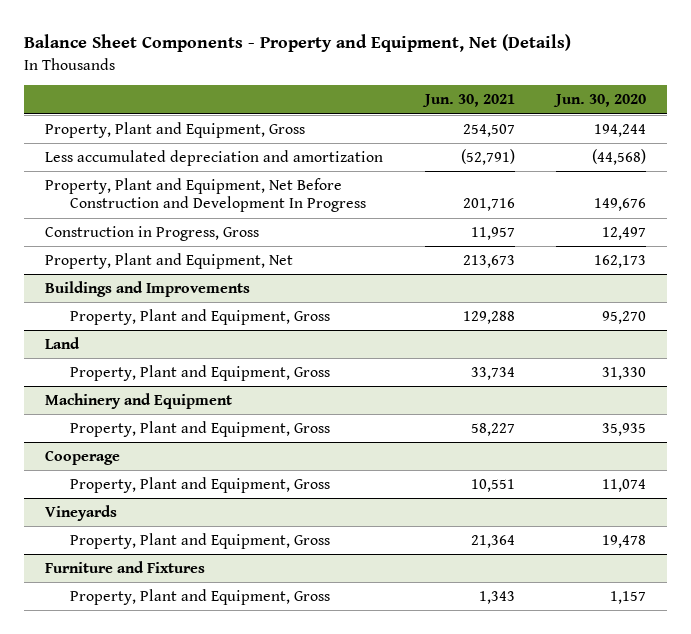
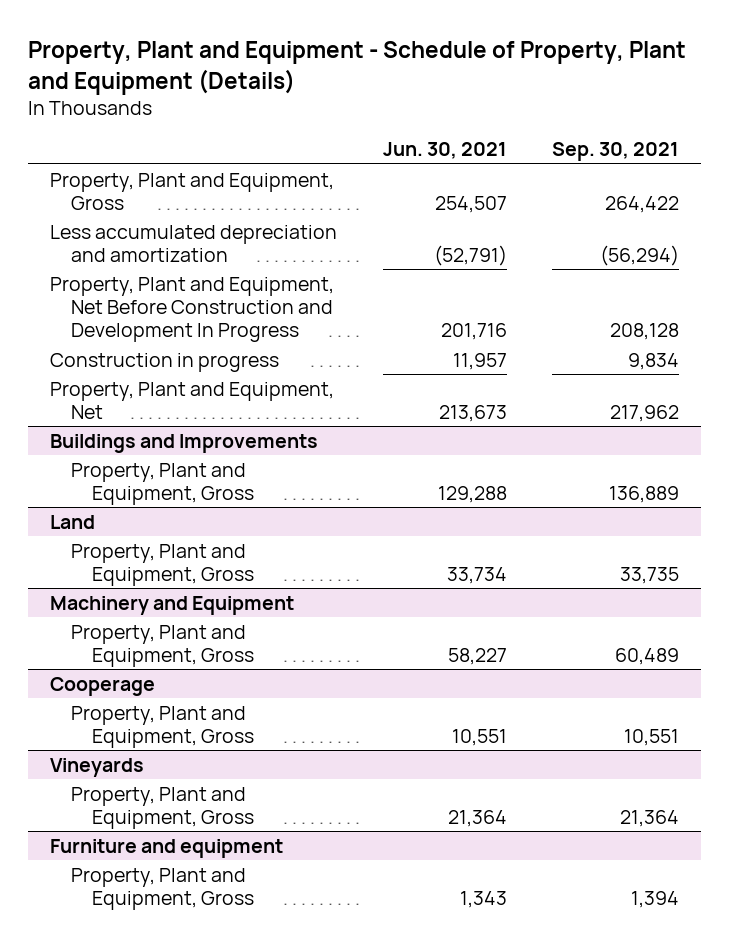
[24,34,572,53] Balance Sheet Components - Property and Equipment, Net (Details) -> [27,41,686,95] Property, Plant and Equipment - Schedule of Property, Plant and Equipment (Details)
[553,94,647,108] Jun. 30, 2020 -> none
none -> [551,142,679,162] Sep. 30, 2021
[44,225,259,241] Construction in Progress, Gross -> [50,352,280,372] Construction in progress
[44,560,205,573] Furniture and Fixtures -> [50,838,284,858] Furniture and equipment

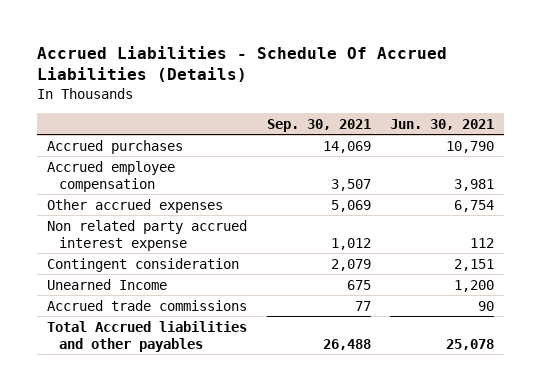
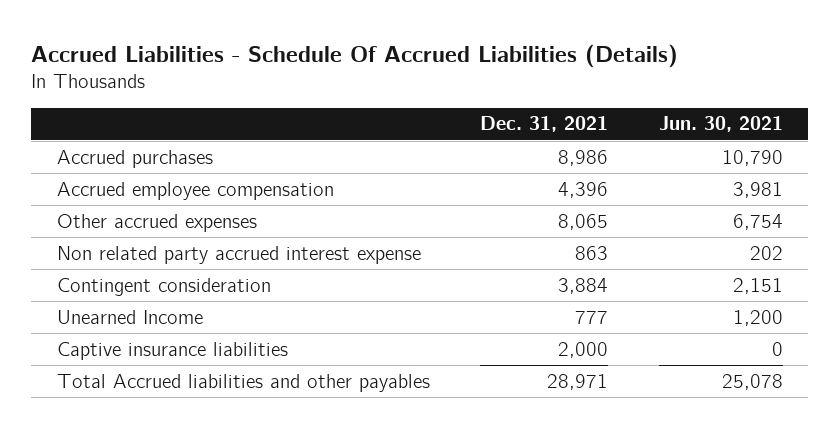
[266,118,371,132] Sep. 30, 2021 -> none
none -> [480,116,609,133] Dec. 31, 2021
[470,237,495,248] 112 -> [750,245,784,260] 202
[46,299,247,311] Accrued trade commissions -> none
none -> [56,341,288,360] Captive insurance liabilities

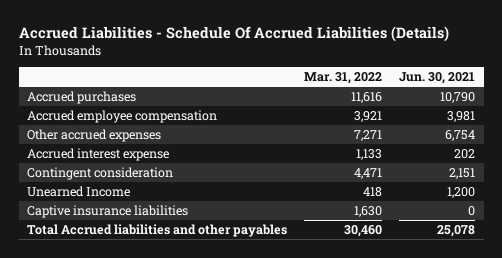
[480,116,609,133] Dec. 31, 2021 -> none
none -> [304,72,383,85] Mar. 31, 2022
[56,245,421,264] Non related party accrued interest expense -> [27,147,170,161] Accrued interest expense

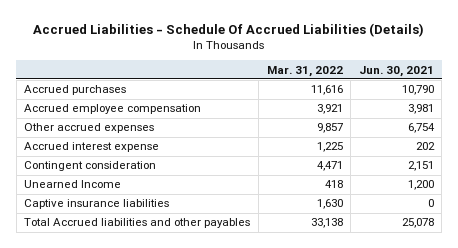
[354,129,383,141] 7,271 -> [316,123,343,134] 9,857
[356,148,383,160] 1,133 -> [316,142,343,153] 1,225
[344,224,383,237] 30,460 -> [310,218,343,229] 33,138

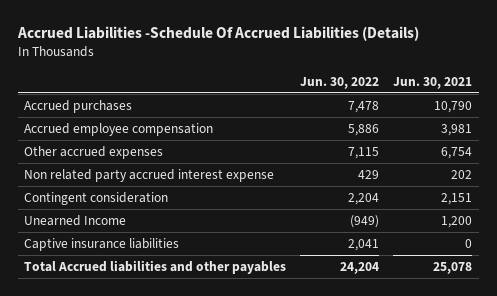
[33,22,425,37] Accrued Liabilities - Schedule Of Accrued Liabilities (Details) -> [16,26,419,42] Accrued Liabilities -Schedule Of Accrued Liabilities (Details)
[266,65,343,77] Mar. 31, 2022 -> none
none -> [300,76,380,89] Jun. 30, 2022
[24,142,160,153] Accrued interest expense -> [24,168,275,182] Non related party accrued interest expense

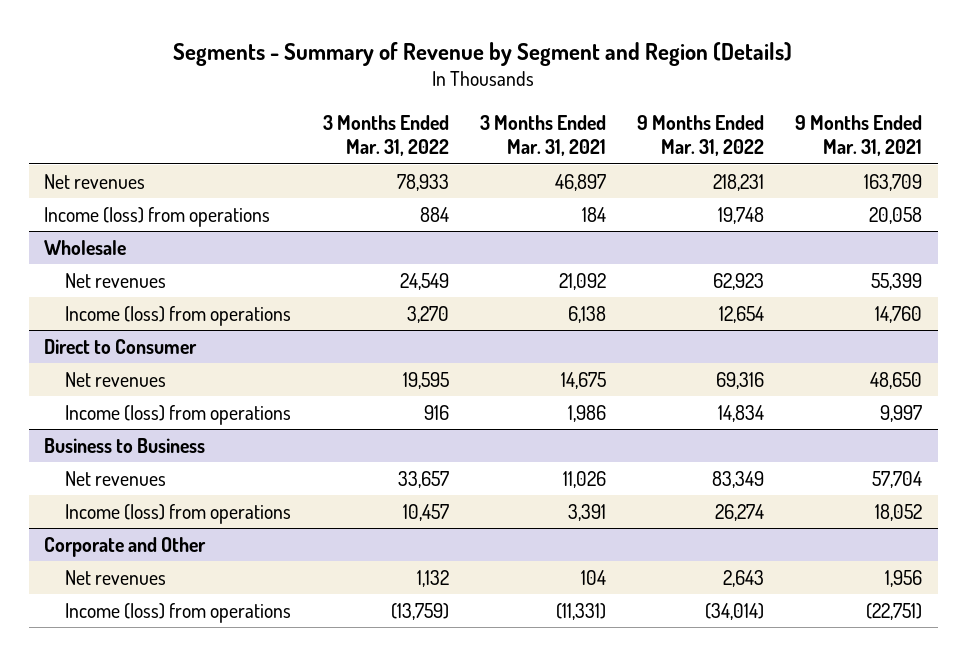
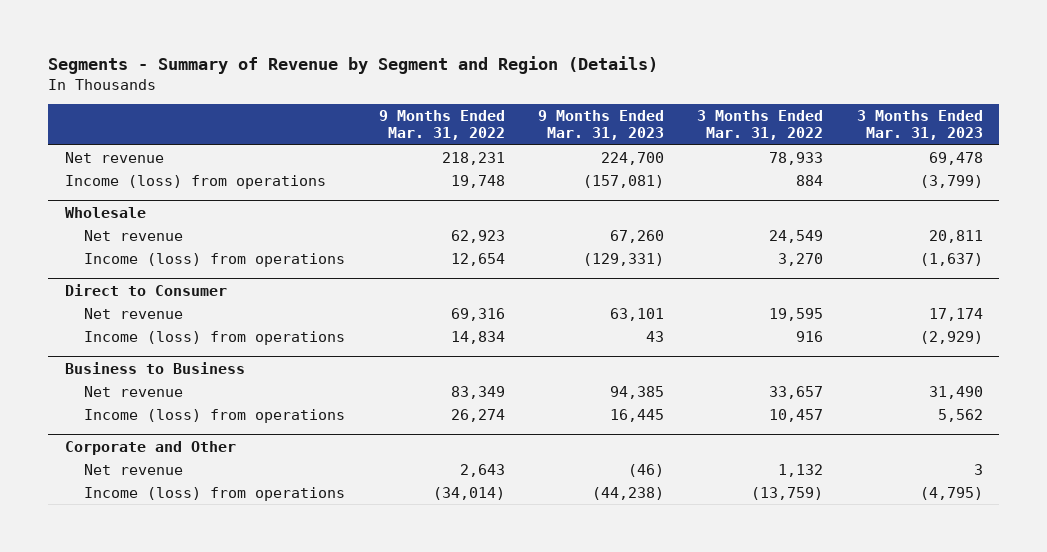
[479,114,606,157] 3 Months Ended Mar. 31, 2021 -> none
[795,114,923,157] 9 Months Ended Mar. 31, 2021 -> none
none -> [537,109,664,141] 9 Months Ended Mar. 31, 2023
none -> [856,109,983,141] 3 Months Ended Mar. 31, 2023
[44,173,146,189] Net revenues -> [64,151,164,163] Net revenue
[65,272,167,288] Net revenues -> [84,229,184,241] Net revenue
[65,371,167,387] Net revenues -> [84,307,184,319] Net revenue
[65,470,167,486] Net revenues -> [84,385,184,397] Net revenue
[65,569,167,585] Net revenues -> [84,463,184,475] Net revenue

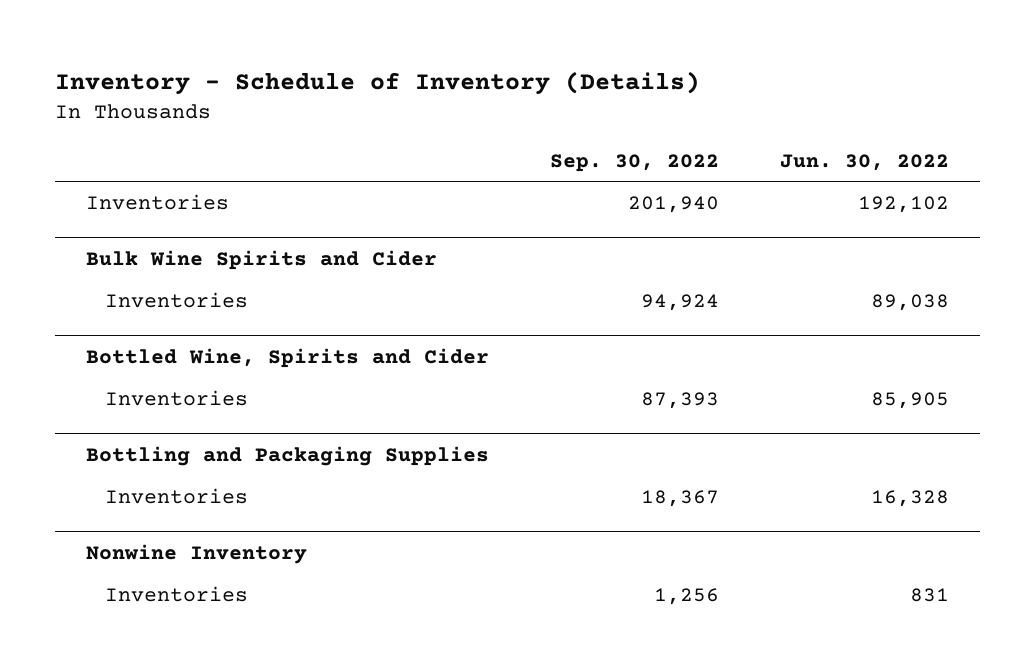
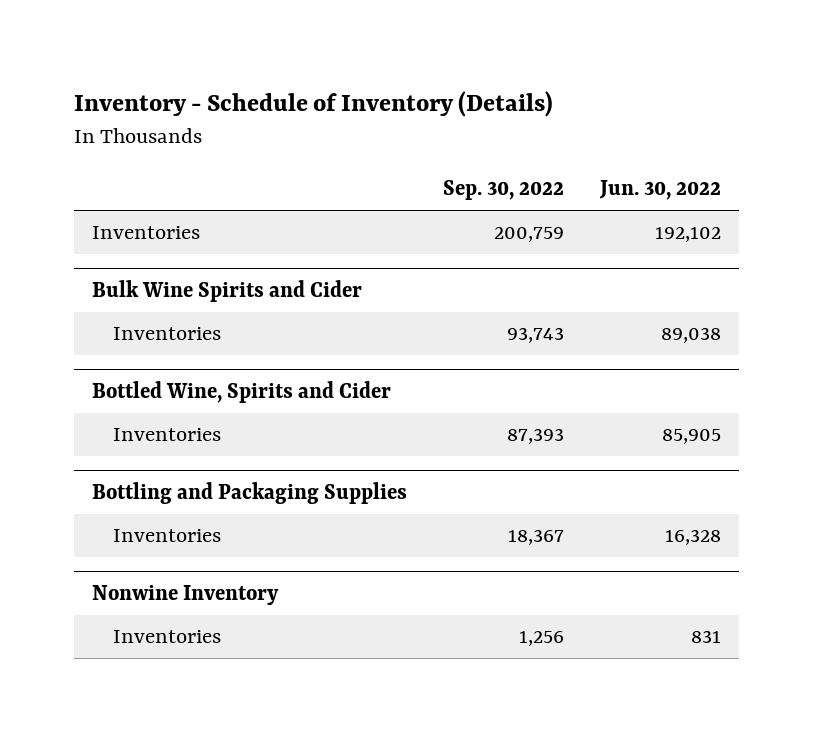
[627,196,719,214] 201,940 -> [494,227,565,243] 200,759
[640,294,719,312] 94,924 -> [507,327,565,344] 93,743

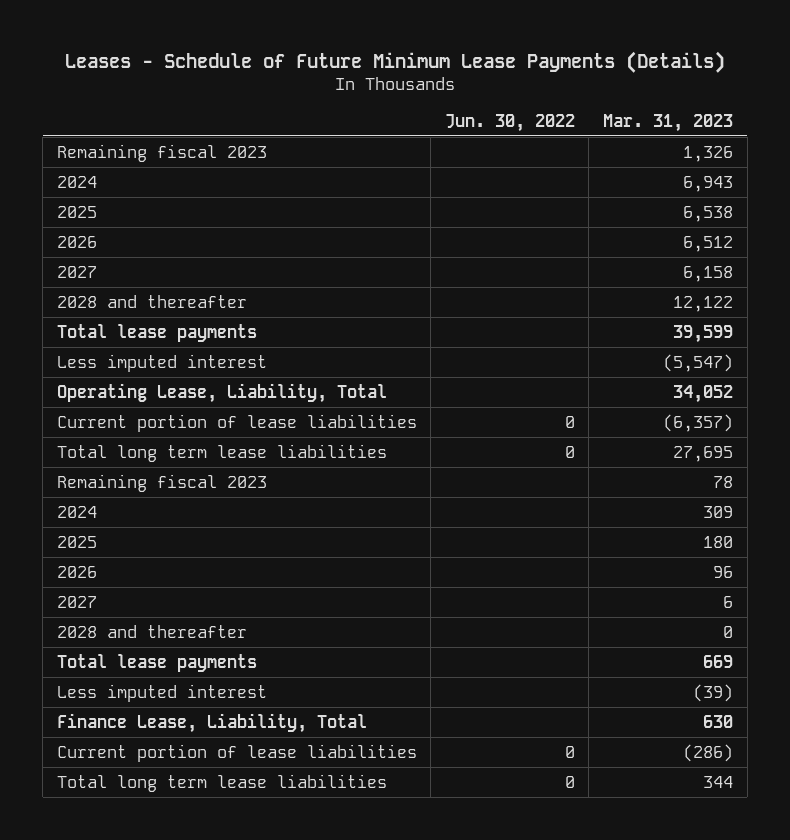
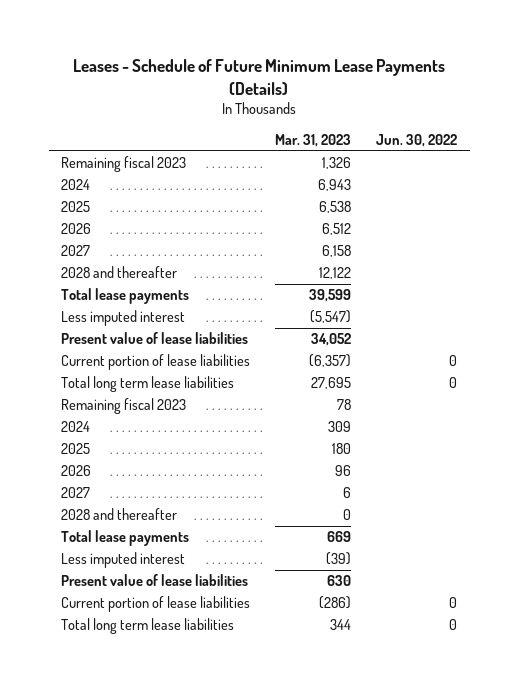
[56,382,387,403] Operating Lease, Liability, Total -> [61,332,249,345] Present value of lease liabilities
[56,712,367,733] Finance Lease, Liability, Total -> [61,574,249,587] Present value of lease liabilities

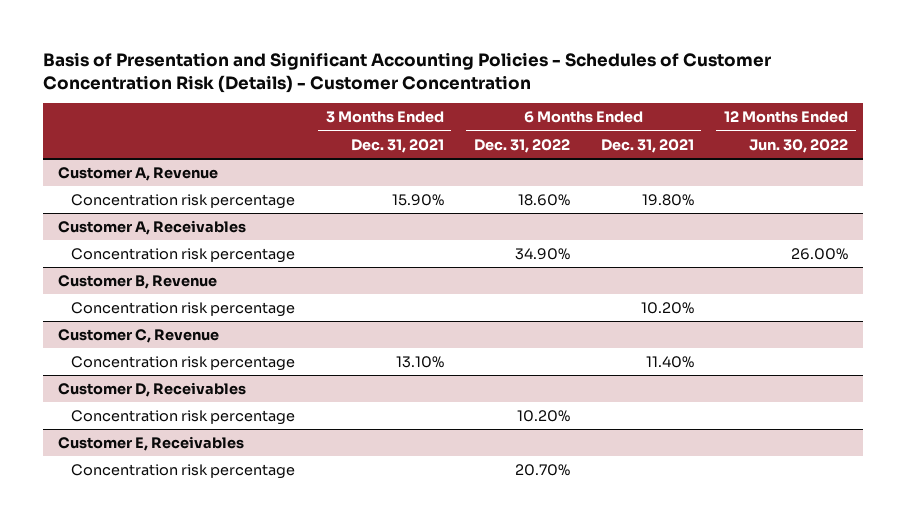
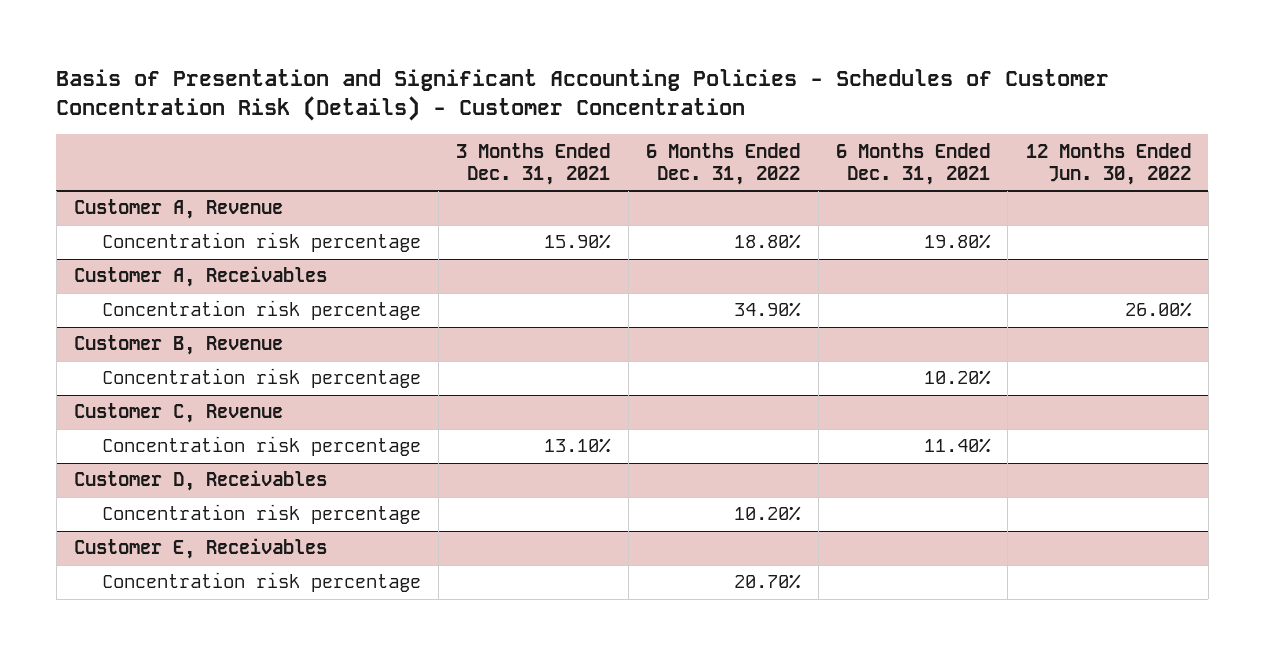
[518,194,571,207] 18.60% -> [734,234,802,250] 18.80%

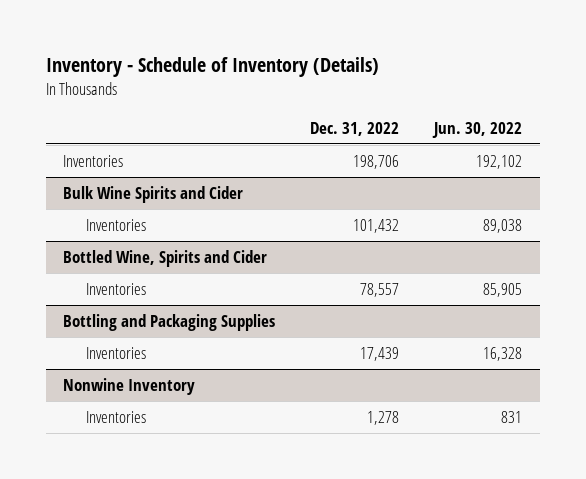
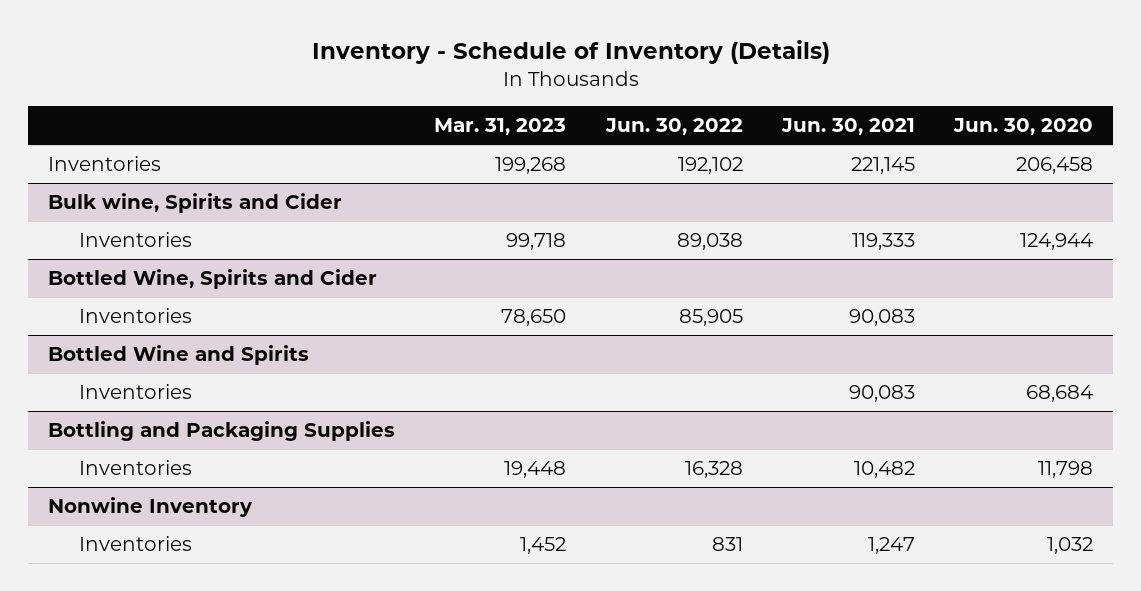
[310,121,400,136] Dec. 31, 2022 -> none
none -> [434,118,567,136] Mar. 31, 2023
none -> [780,118,915,136] Jun. 30, 2021
none -> [953,118,1094,136] Jun. 30, 2020
[63,186,244,204] Bulk Wine Spirits and Cider -> [47,193,342,214] Bulk wine, Spirits and Cider
none -> [47,345,309,366] Bottled Wine and Spirits
none -> [79,384,193,400] Inventories

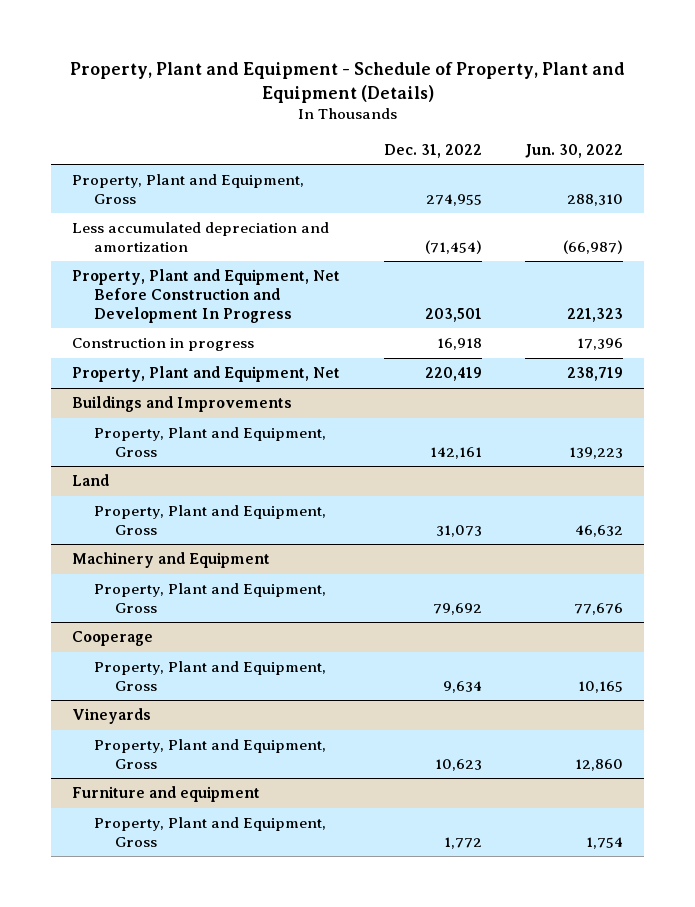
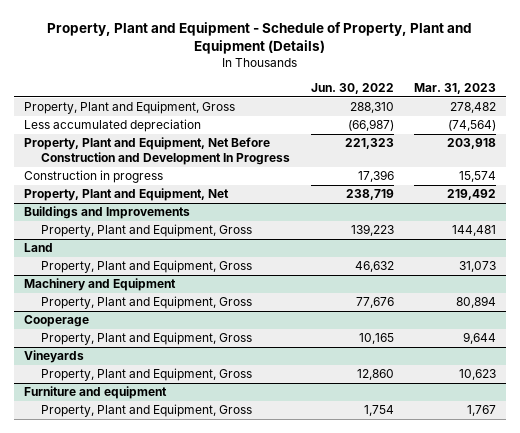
[383,143,482,158] Dec. 31, 2022 -> none
none -> [413,83,496,95] Mar. 31, 2023
[72,222,330,253] Less accumulated depreciation and amortization -> [24,119,202,133] Less accumulated depreciation

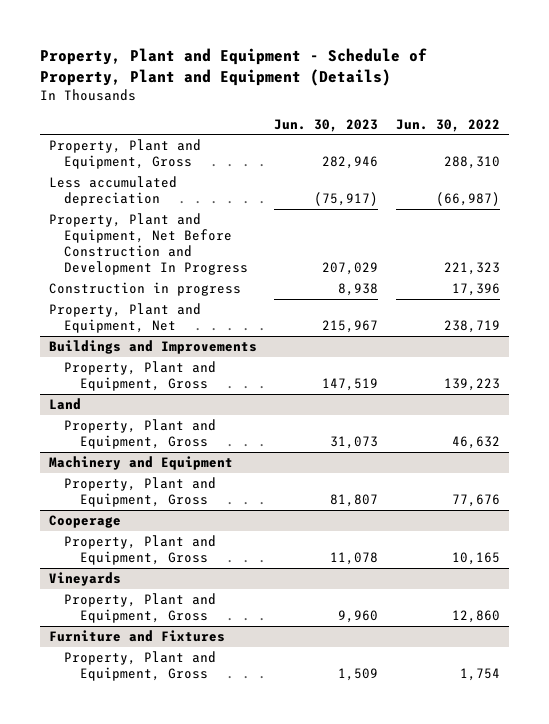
[413,83,496,95] Mar. 31, 2023 -> none
none -> [274,118,379,132] Jun. 30, 2023
[24,386,168,400] Furniture and equipment -> [48,630,225,643] Furniture and Fixtures

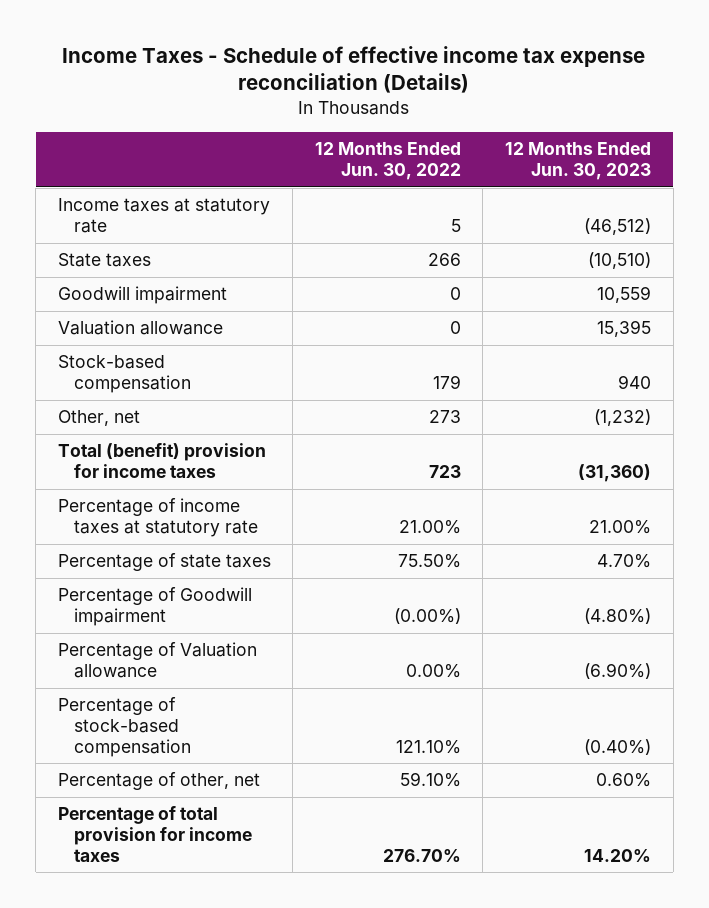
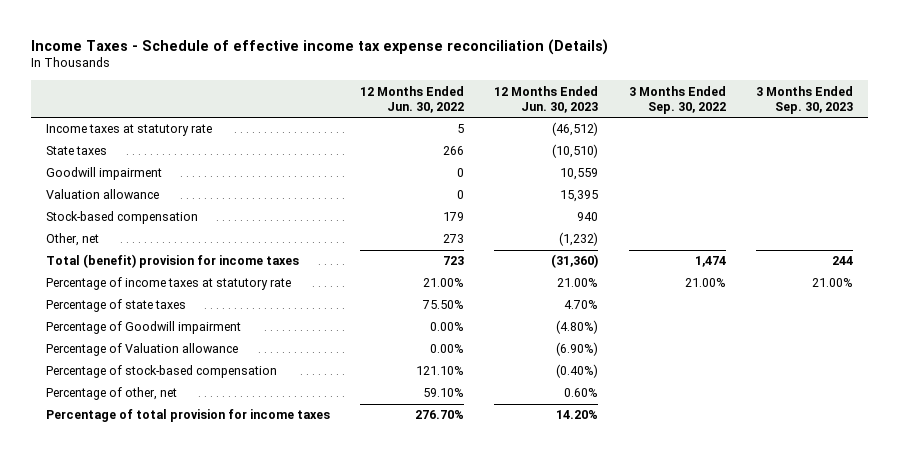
none -> [628,85,726,114] 3 Months Ended Sep. 30, 2022
none -> [755,85,853,114] 3 Months Ended Sep. 30, 2023
[393,608,461,625] (0.00%) -> [430,322,465,332] 0.00%

